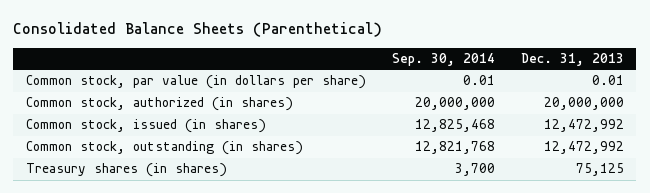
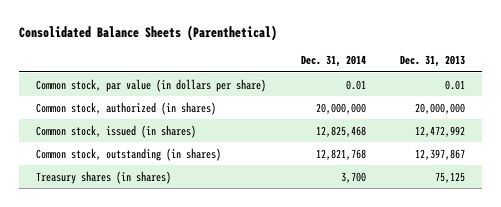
[391,53,495,67] Sep. 30, 2014 -> none
none -> [300,55,366,68] Dec. 31, 2014
[543,141,624,155] 12,472,992 -> [415,148,466,160] 12,397,867

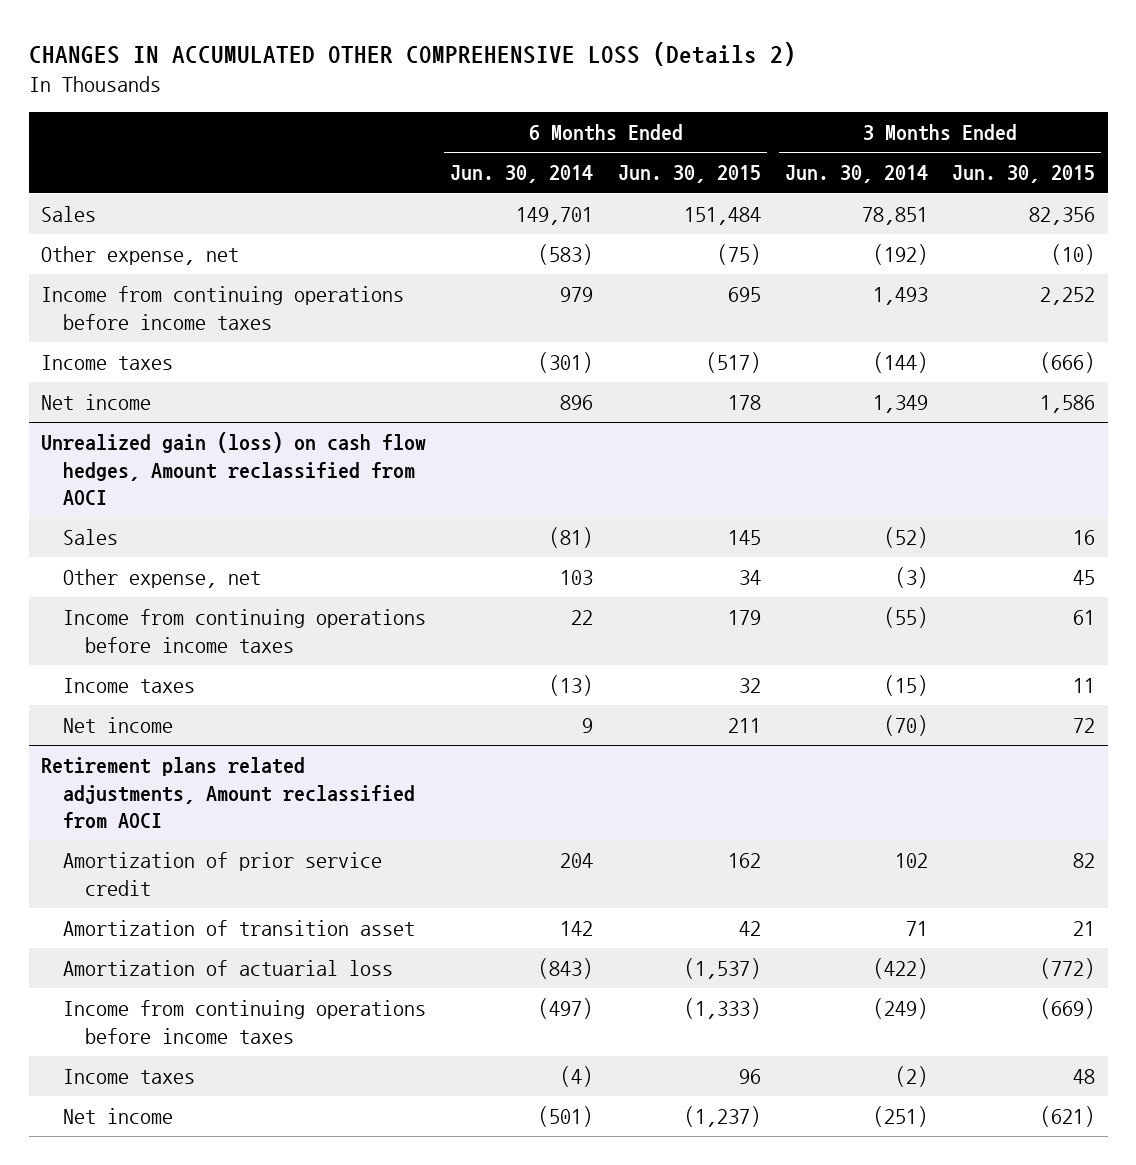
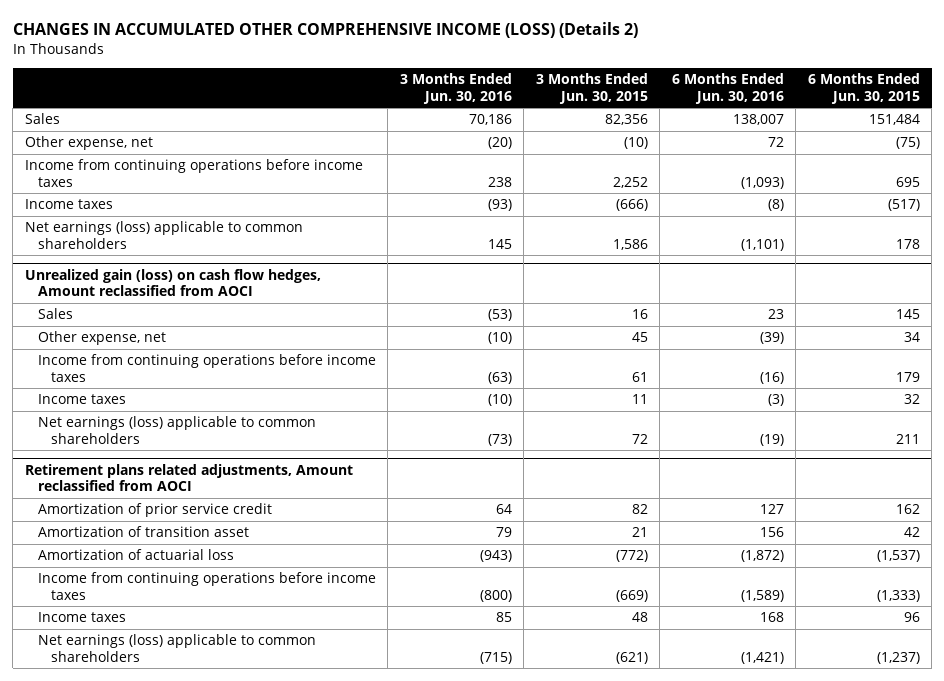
[28,41,796,66] CHANGES IN ACCUMULATED OTHER COMPREHENSIVE LOSS (Details 2) -> [12,21,638,38] CHANGES IN ACCUMULATED OTHER COMPREHENSIVE INCOME (LOSS) (Details 2)
[450,165,594,184] Jun. 30, 2014 -> none
[785,165,929,184] Jun. 30, 2014 -> none
none -> [399,73,512,104] 3 Months Ended Jun. 30, 2016
none -> [671,73,784,104] 6 Months Ended Jun. 30, 2016
[40,393,151,410] Net income -> [24,221,303,249] Net earnings (loss) applicable to common shareholders
[63,716,174,733] Net income -> [37,416,316,444] Net earnings (loss) applicable to common shareholders
[63,1107,174,1124] Net income -> [37,634,316,662] Net earnings (loss) applicable to common shareholders

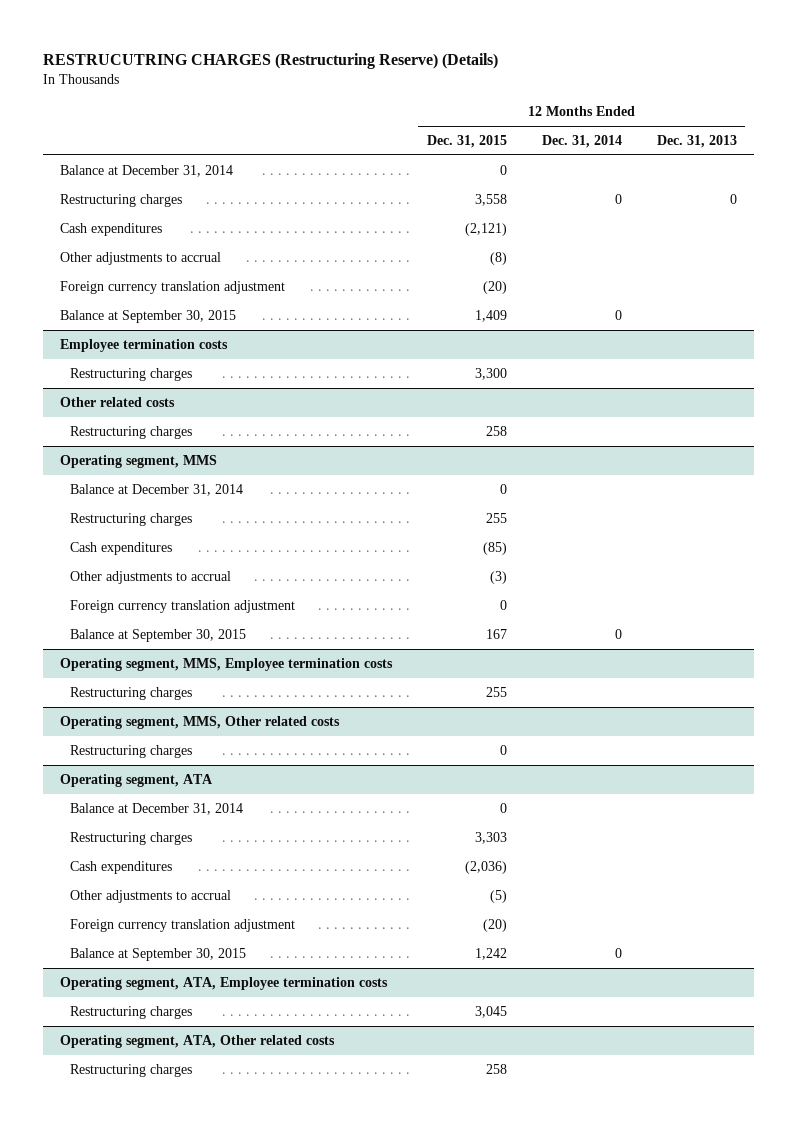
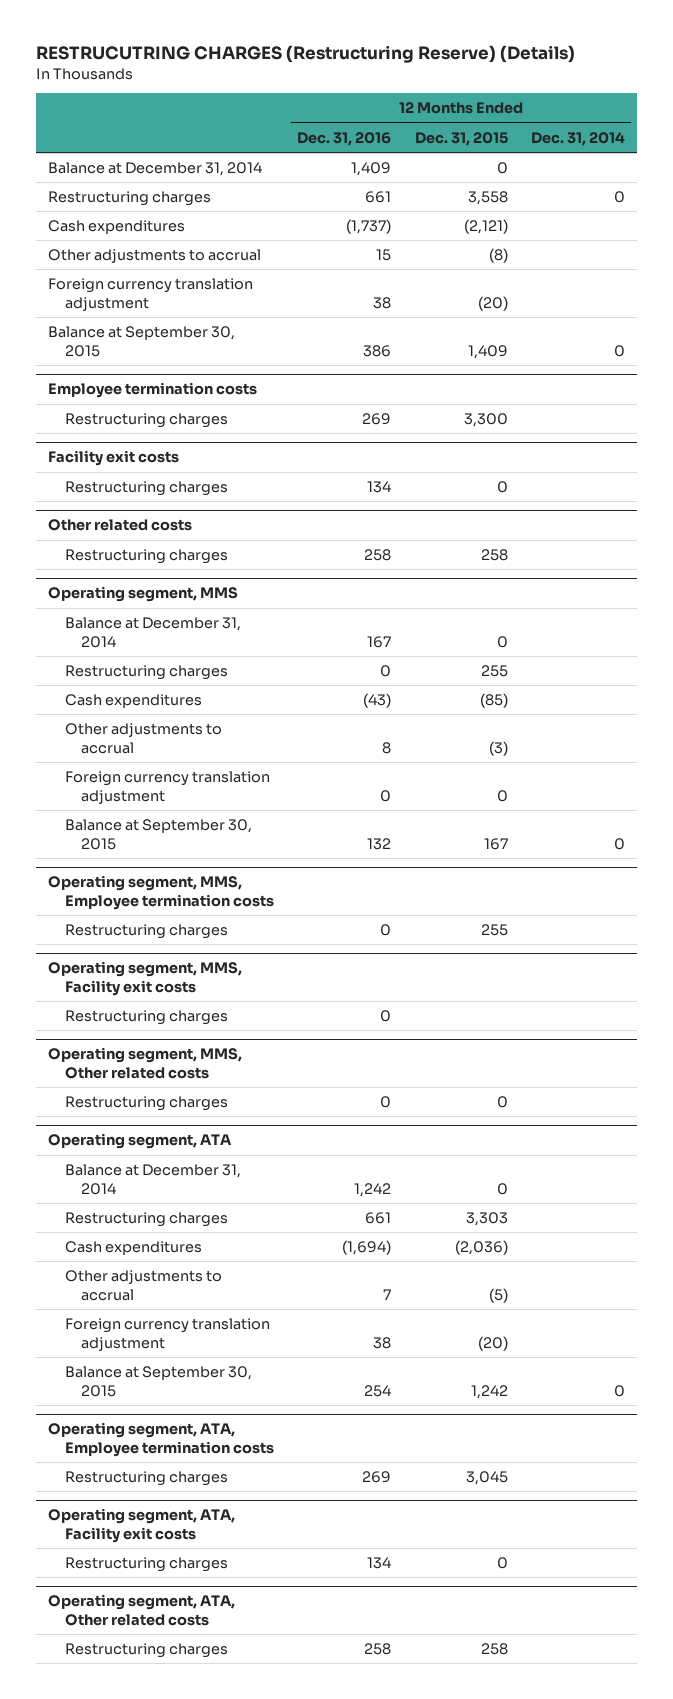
[656,134,737,148] Dec. 31, 2013 -> none
none -> [297,131,392,146] Dec. 31, 2016
none -> [47,450,179,467] Facility exit costs
none -> [64,481,228,497] Restructuring charges
none -> [47,961,242,996] Operating segment, MMS, Facility exit costs
none -> [64,1010,228,1026] Restructuring charges
none -> [47,1508,235,1543] Operating segment, ATA, Facility exit costs
none -> [64,1557,228,1573] Restructuring charges

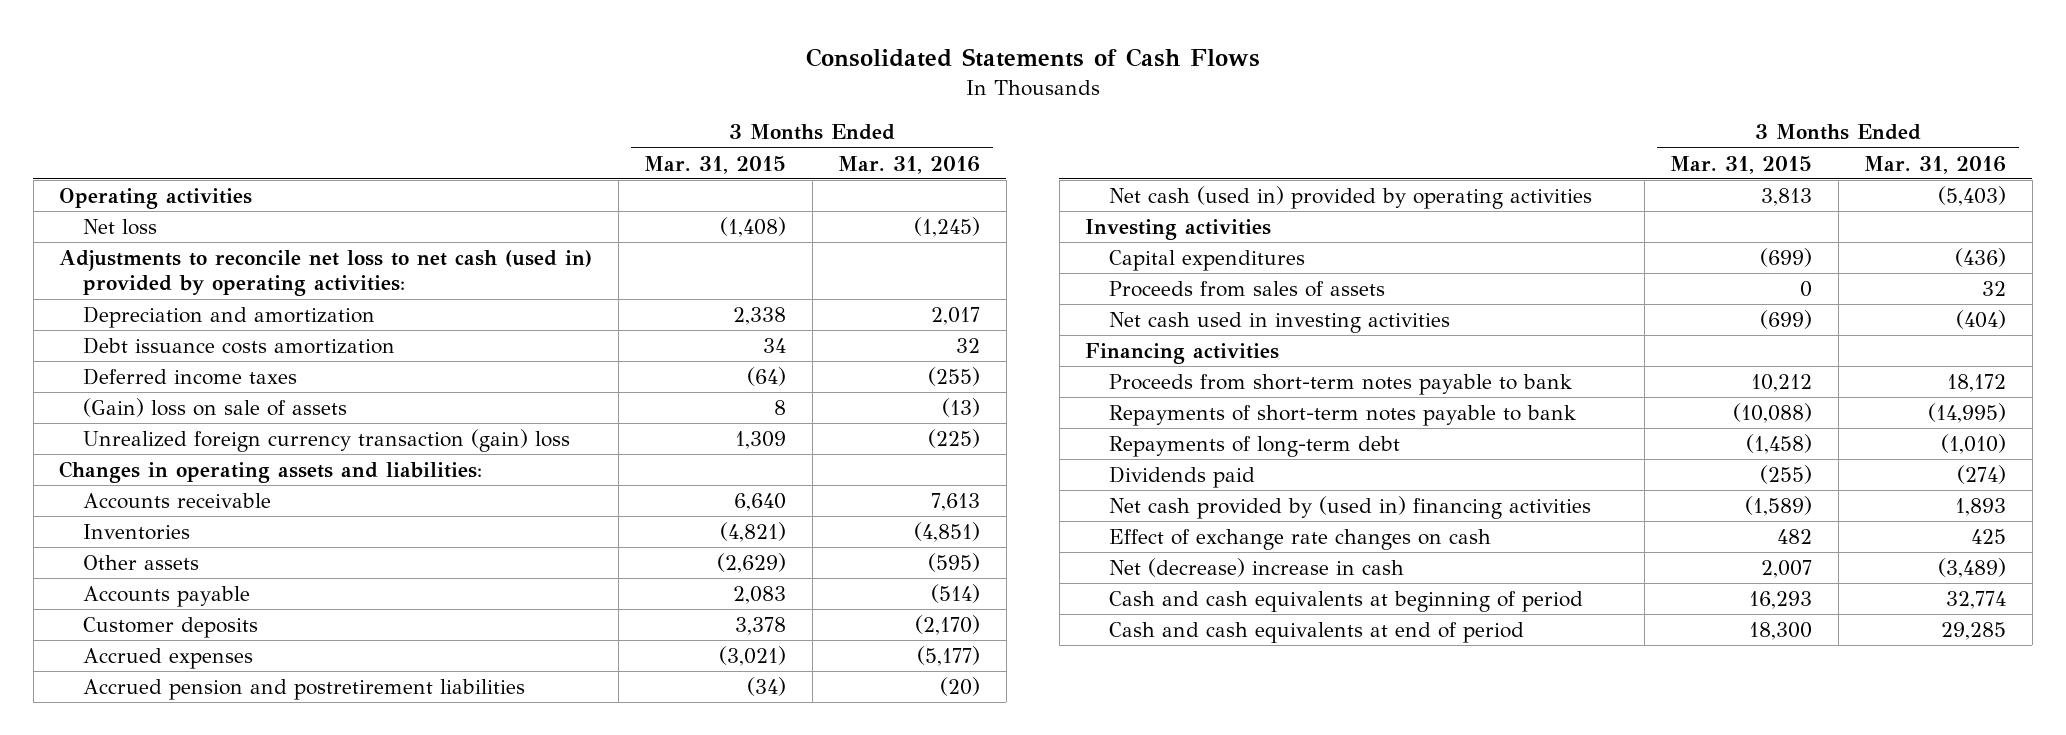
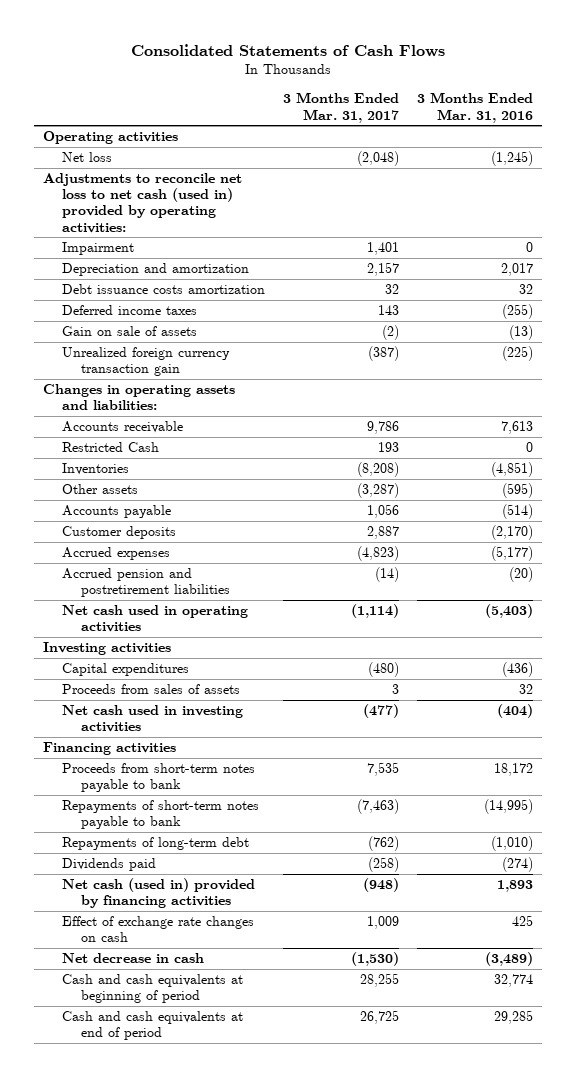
[644,155,787,174] Mar. 31, 2015 -> none
none -> [283,92,400,123] 3 Months Ended Mar. 31, 2017
none -> [62,242,135,256] Impairment
[82,398,347,418] (Gain) loss on sale of assets -> [62,326,198,337] Gain on sale of assets
[82,429,570,453] Unrealized foreign currency transaction (gain) loss -> [62,347,231,377] Unrealized foreign currency transaction gain
none -> [62,442,160,453] Restricted Cash
[1108,186,1592,210] Net cash (used in) provided by operating activities -> [62,605,249,633] Net cash used in operating activities
[1108,496,1591,520] Net cash provided by (used in) financing activities -> [62,878,256,909] Net cash (used in) provided by financing activities
[1108,558,1404,578] Net (decrease) increase in cash -> [62,953,205,964] Net decrease in cash

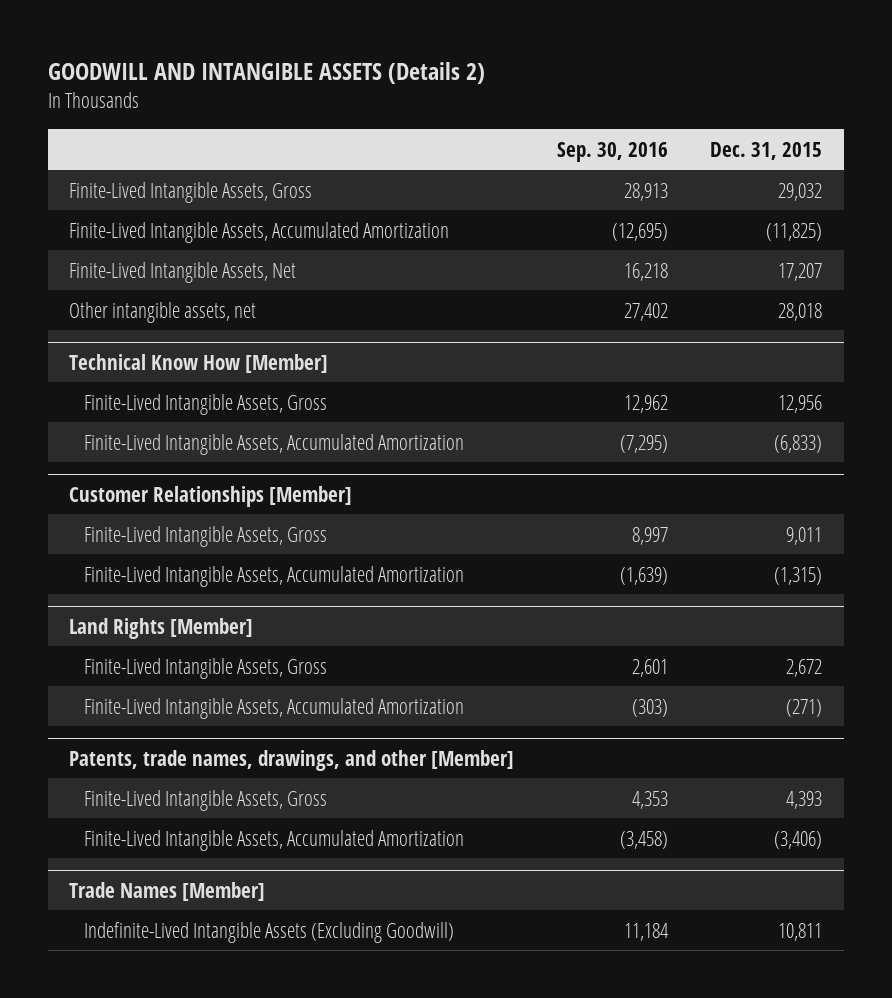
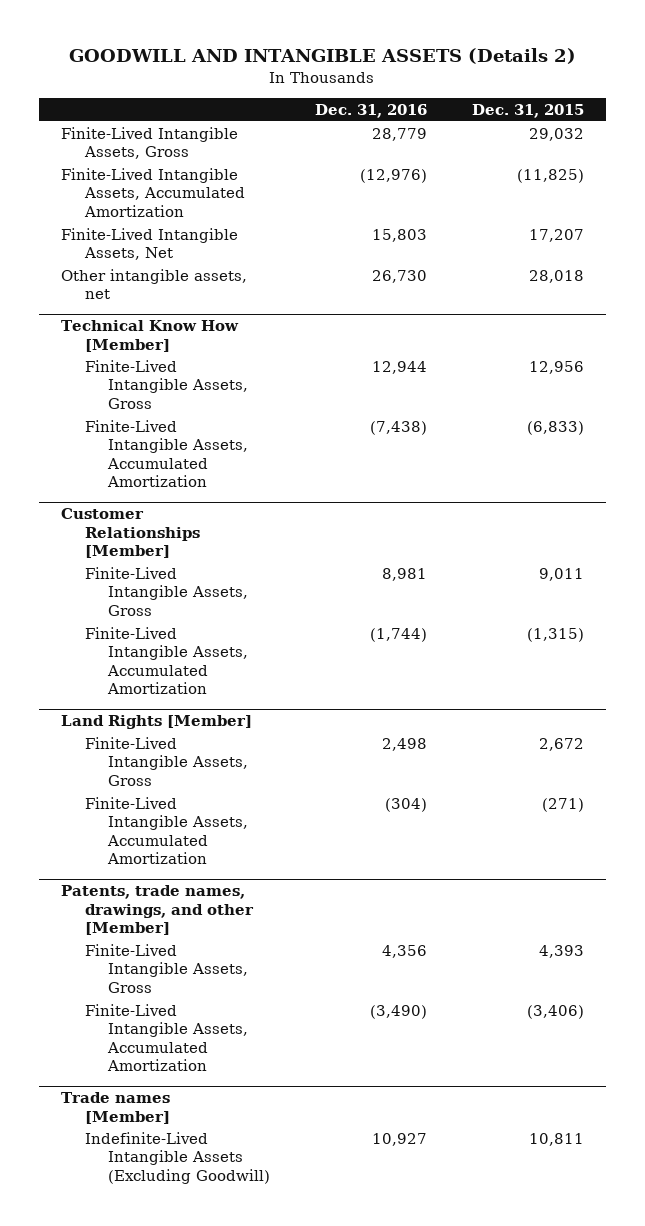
[556,141,668,162] Sep. 30, 2016 -> none
none -> [315,103,428,118] Dec. 31, 2016
[69,881,266,901] Trade Names [Member] -> [60,1092,170,1124] Trade names [Member]

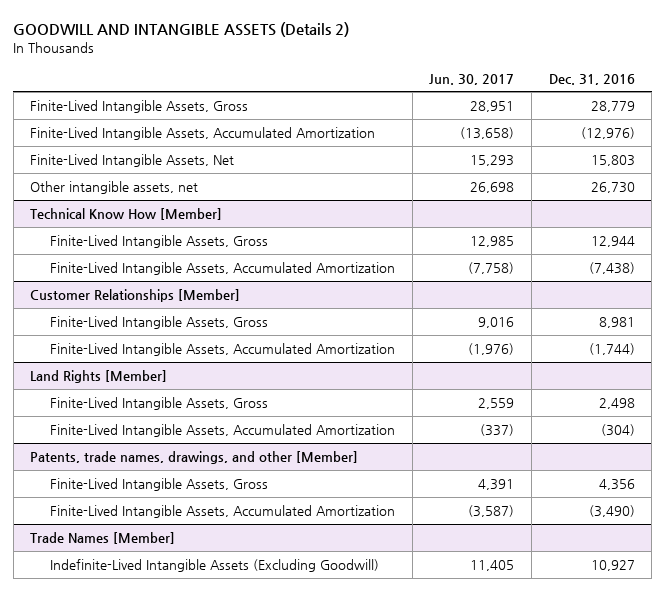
[471,103,584,118] Dec. 31, 2015 -> none
none -> [429,73,515,85] Jun. 30, 2017
[60,1092,170,1124] Trade names [Member] -> [30,531,176,544] Trade Names [Member]

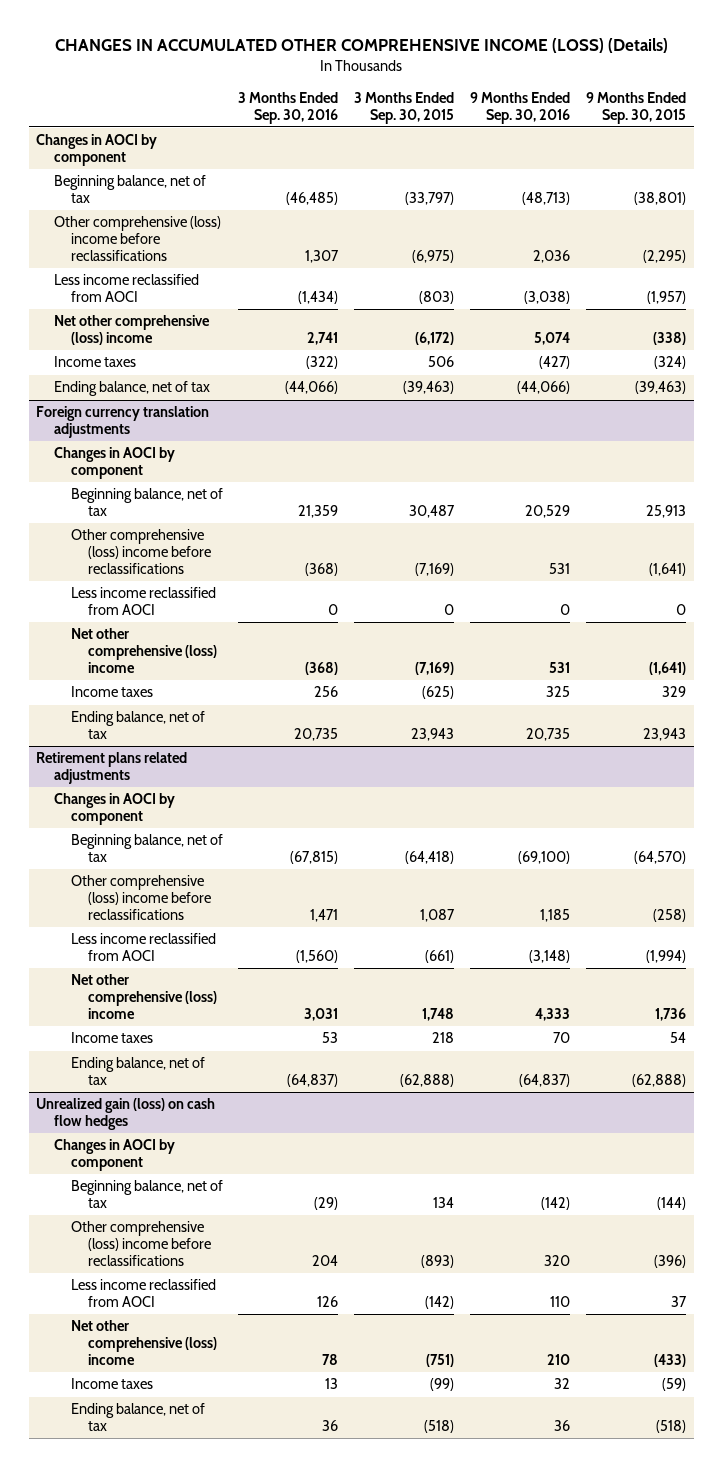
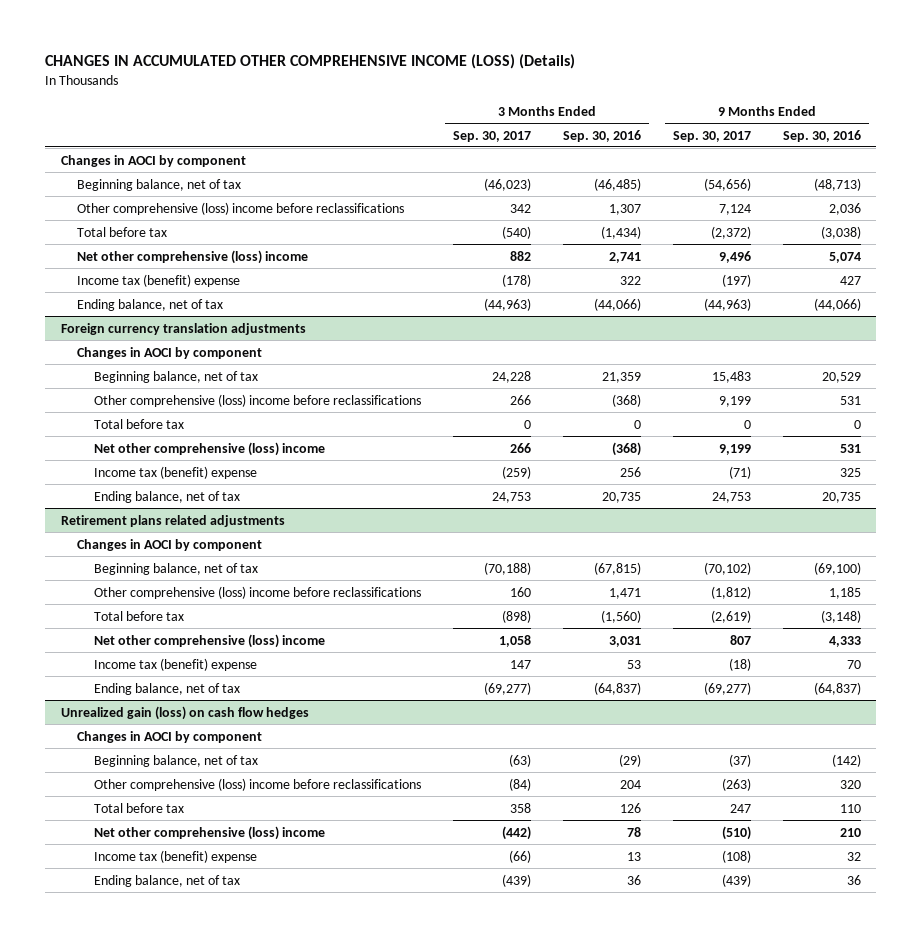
[354,91,455,124] 3 Months Ended Sep. 30, 2015 -> none
[585,91,686,124] 9 Months Ended Sep. 30, 2015 -> none
none -> [452,130,531,142] Sep. 30, 2017
none -> [672,130,751,142] Sep. 30, 2017
[53,274,199,303] Less income reclassified from AOCI -> [77,226,168,237] Total before tax
[53,356,136,368] Income taxes -> [77,273,241,287] Income tax (benefit) expense
[306,356,339,370] (322) -> [619,275,641,285] 322
[538,356,570,370] (427) -> [839,275,861,285] 427
[70,587,216,616] Less income reclassified from AOCI -> [93,418,184,429] Total before tax
[70,686,153,698] Income taxes -> [93,465,257,479] Income tax (benefit) expense
[70,933,216,962] Less income reclassified from AOCI -> [93,610,184,621] Total before tax
[70,1032,153,1044] Income taxes -> [93,657,257,671] Income tax (benefit) expense
[70,1279,216,1308] Less income reclassified from AOCI -> [93,802,184,813] Total before tax
[70,1378,153,1390] Income taxes -> [93,849,257,863] Income tax (benefit) expense

